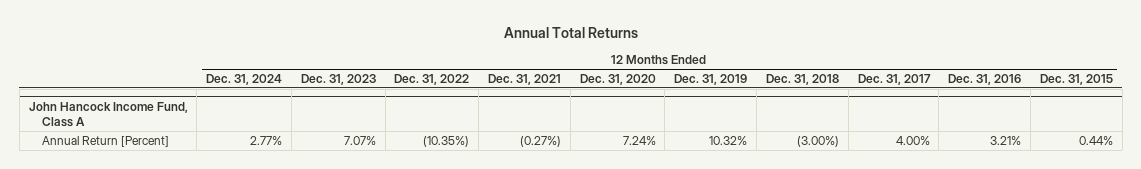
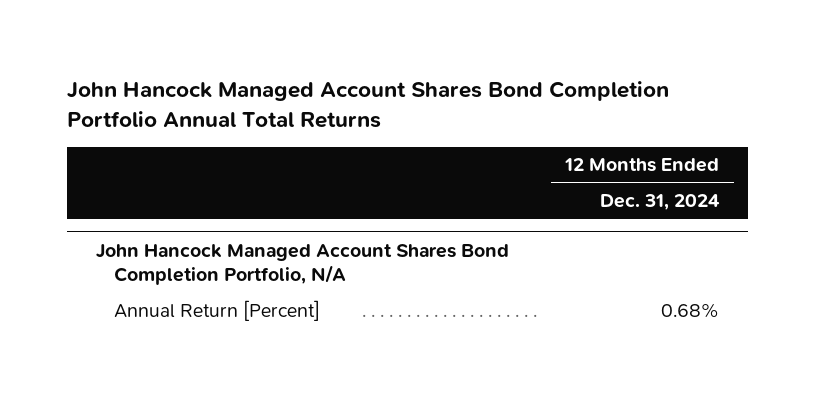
[503,27,638,39] Annual Total Returns -> [67,81,670,129] John Hancock Managed Account Shares Bond Completion Portfolio Annual Total Returns
[300,73,376,85] Dec. 31, 2023 -> none
[394,73,470,85] Dec. 31, 2022 -> none
[488,73,562,85] Dec. 31, 2021 -> none
[579,73,656,85] Dec. 31, 2020 -> none
[674,73,748,85] Dec. 31, 2019 -> none
[765,73,839,85] Dec. 31, 2018 -> none
[857,73,931,85] Dec. 31, 2017 -> none
[948,73,1022,85] Dec. 31, 2016 -> none
[1039,73,1113,85] Dec. 31, 2015 -> none
[28,101,188,127] John Hancock Income Fund, Class A -> none
none -> [95,243,509,285] John Hancock Managed Account Shares Bond Completion Portfolio, N/A
[250,135,283,145] 2.77% -> [661,302,720,318] 0.68%

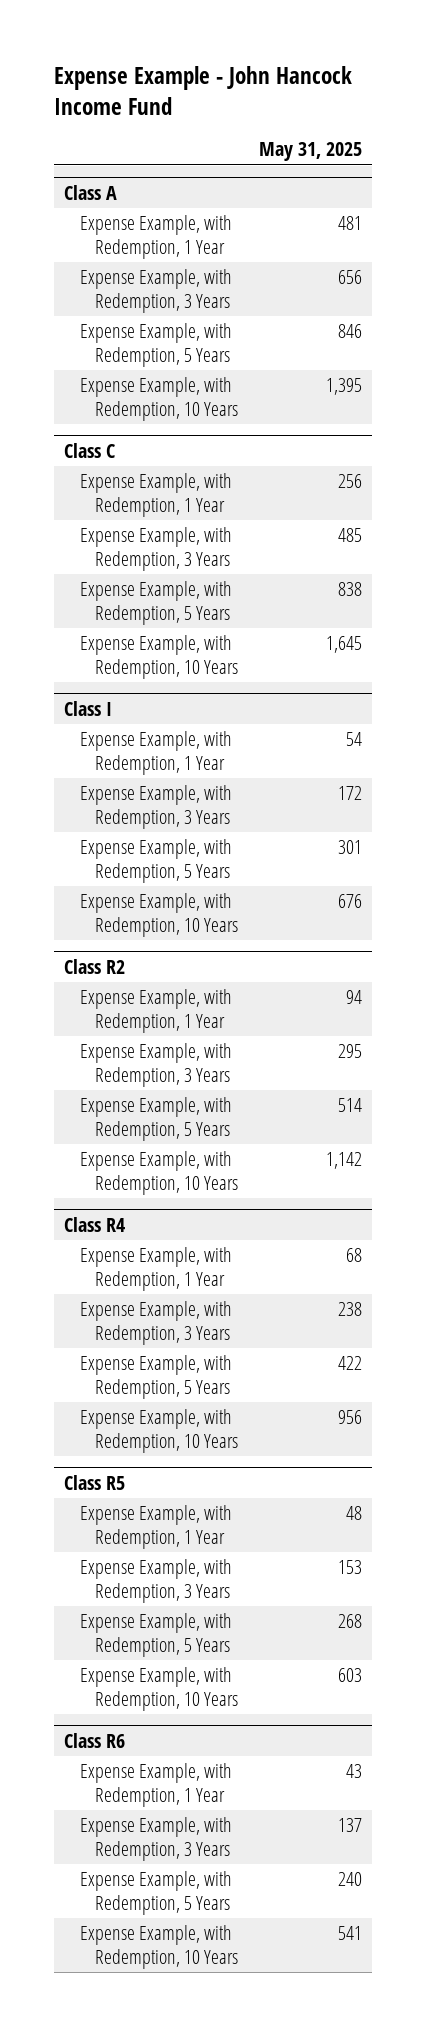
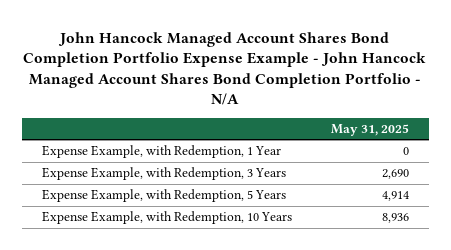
[53,66,352,115] Expense Example - John Hancock Income Fund -> [23,31,427,106] John Hancock Managed Account Shares Bond Completion Portfolio Expense Example - John Hancock Managed Account Shares Bond Completion Portfolio - N/A
[64,184,118,200] Class A -> none
[64,442,116,458] Class C -> none
[79,473,232,517] Expense Example, with Redemption, 1 Year -> none
[79,527,232,571] Expense Example, with Redemption, 3 Years -> none
[79,581,232,625] Expense Example, with Redemption, 5 Years -> none
[79,635,239,679] Expense Example, with Redemption, 10 Years -> none
[64,700,113,716] Class I -> none
[79,731,232,775] Expense Example, with Redemption, 1 Year -> none
[79,785,232,829] Expense Example, with Redemption, 3 Years -> none
[79,839,232,883] Expense Example, with Redemption, 5 Years -> none
[79,893,239,937] Expense Example, with Redemption, 10 Years -> none
[64,958,126,974] Class R2 -> none
[79,989,232,1033] Expense Example, with Redemption, 1 Year -> none
[79,1043,232,1087] Expense Example, with Redemption, 3 Years -> none
[79,1097,232,1141] Expense Example, with Redemption, 5 Years -> none
[79,1151,239,1195] Expense Example, with Redemption, 10 Years -> none
[64,1216,126,1232] Class R4 -> none
[79,1247,232,1291] Expense Example, with Redemption, 1 Year -> none
[79,1301,232,1345] Expense Example, with Redemption, 3 Years -> none
[79,1355,232,1399] Expense Example, with Redemption, 5 Years -> none
[79,1409,239,1453] Expense Example, with Redemption, 10 Years -> none
[64,1474,126,1490] Class R5 -> none
[79,1505,232,1549] Expense Example, with Redemption, 1 Year -> none
[79,1559,232,1603] Expense Example, with Redemption, 3 Years -> none
[79,1613,232,1657] Expense Example, with Redemption, 5 Years -> none
[79,1667,239,1711] Expense Example, with Redemption, 10 Years -> none
[64,1732,126,1748] Class R6 -> none
[79,1763,232,1807] Expense Example, with Redemption, 1 Year -> none
[79,1817,232,1861] Expense Example, with Redemption, 3 Years -> none
[79,1871,232,1915] Expense Example, with Redemption, 5 Years -> none
[79,1925,239,1969] Expense Example, with Redemption, 10 Years -> none
[337,216,362,231] 481 -> [402,147,409,156] 0
[337,270,362,285] 656 -> [381,169,409,180] 2,690
[337,324,362,339] 846 -> [381,191,409,202] 4,914
[325,378,362,396] 1,395 -> [381,213,409,224] 8,936

